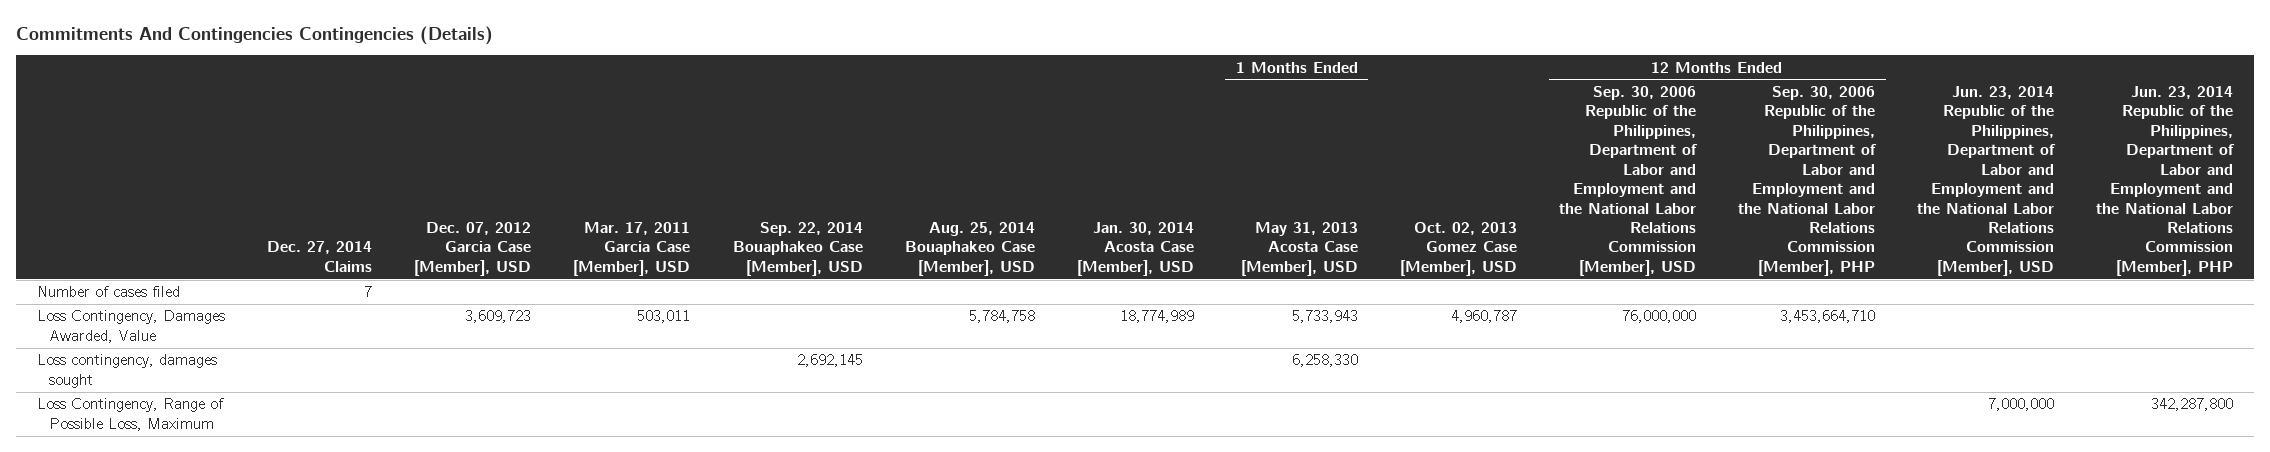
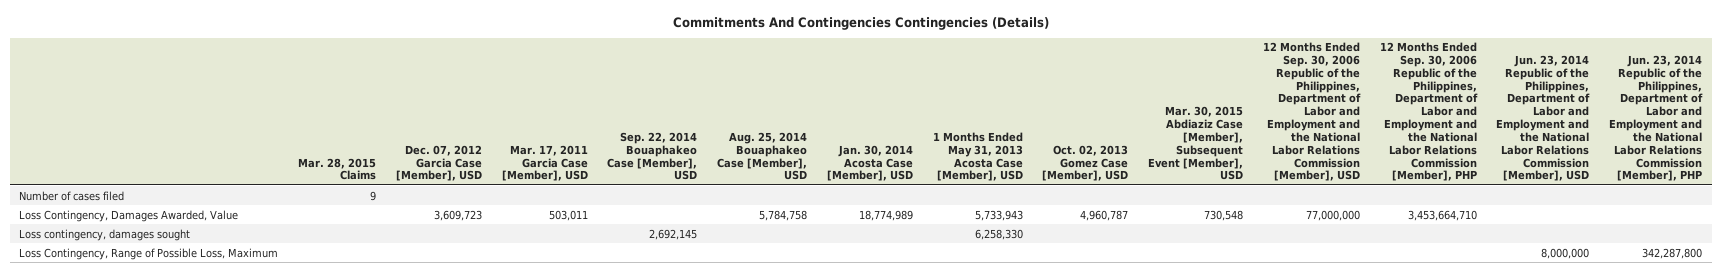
[267,241,373,272] Dec. 27, 2014 Claims -> none
none -> [298,157,377,181] Mar. 28, 2015 Claims
none -> [1148,106,1244,181] Mar. 30, 2015 Abdiaziz Case [Member], Subsequent Event [Member], USD
[1622,310,1697,324] 76,000,000 -> [1305,209,1360,221] 77,000,000
[1988,398,2055,412] 7,000,000 -> [1541,247,1590,259] 8,000,000

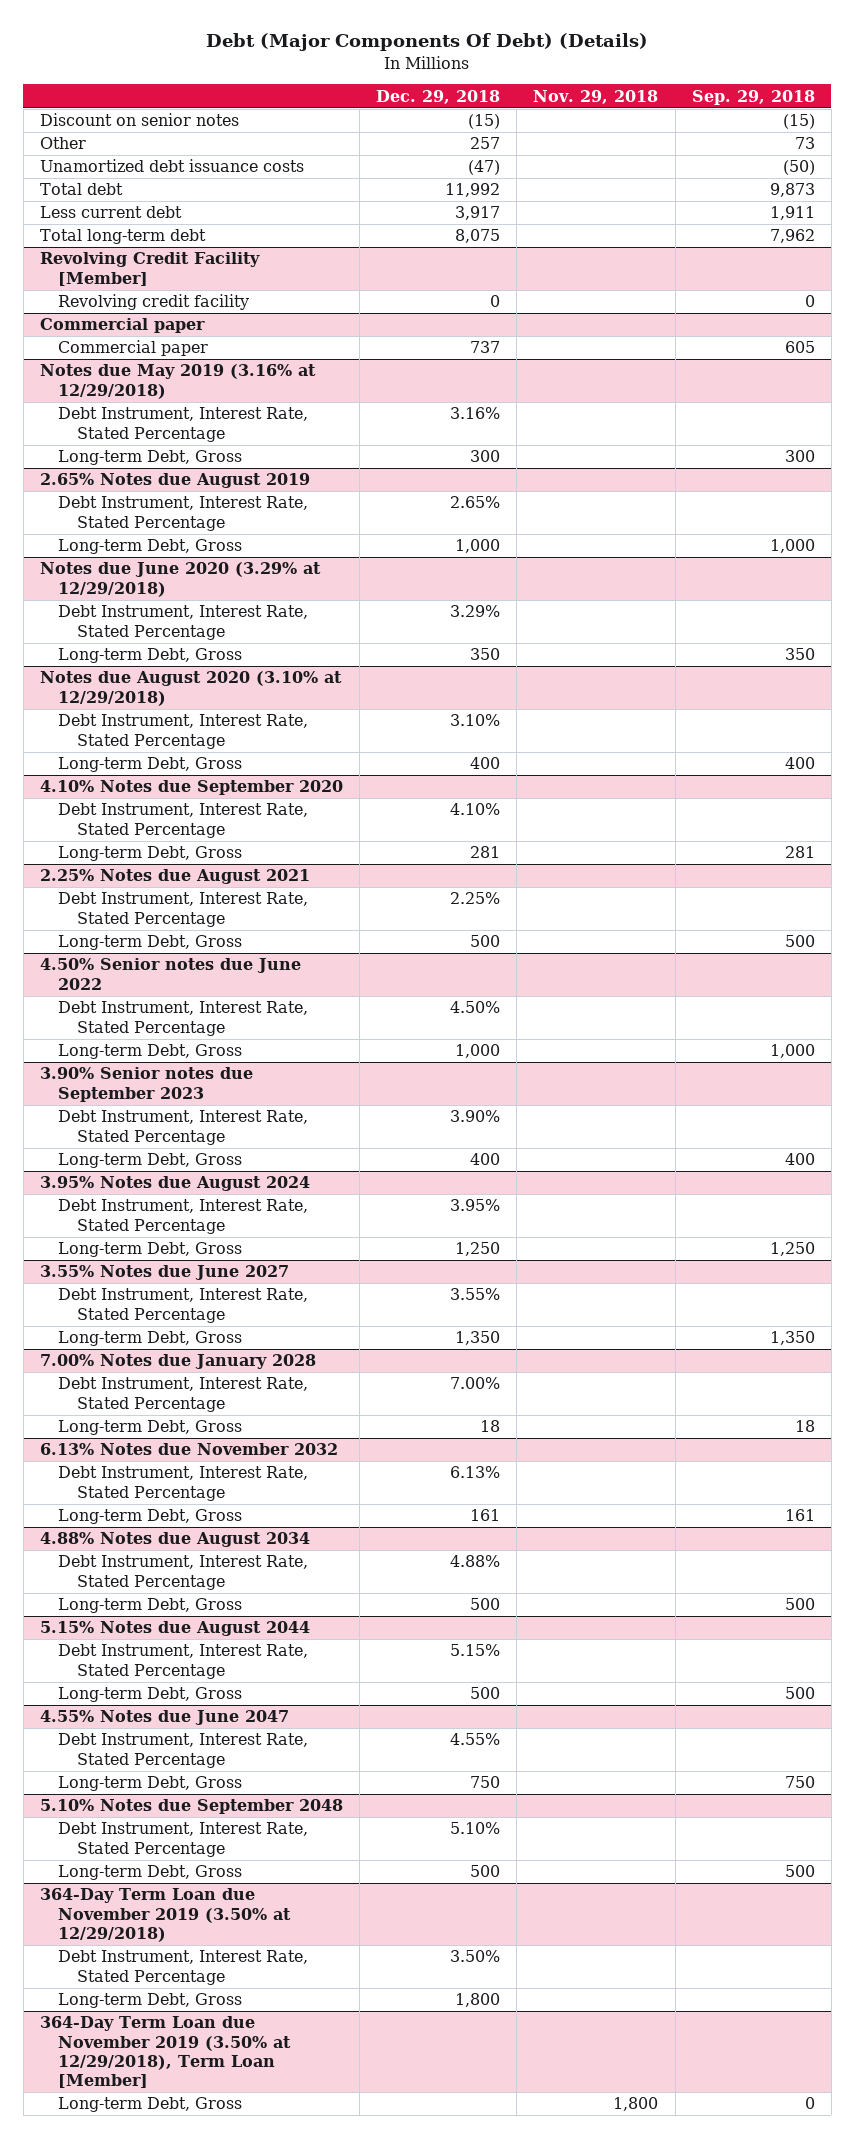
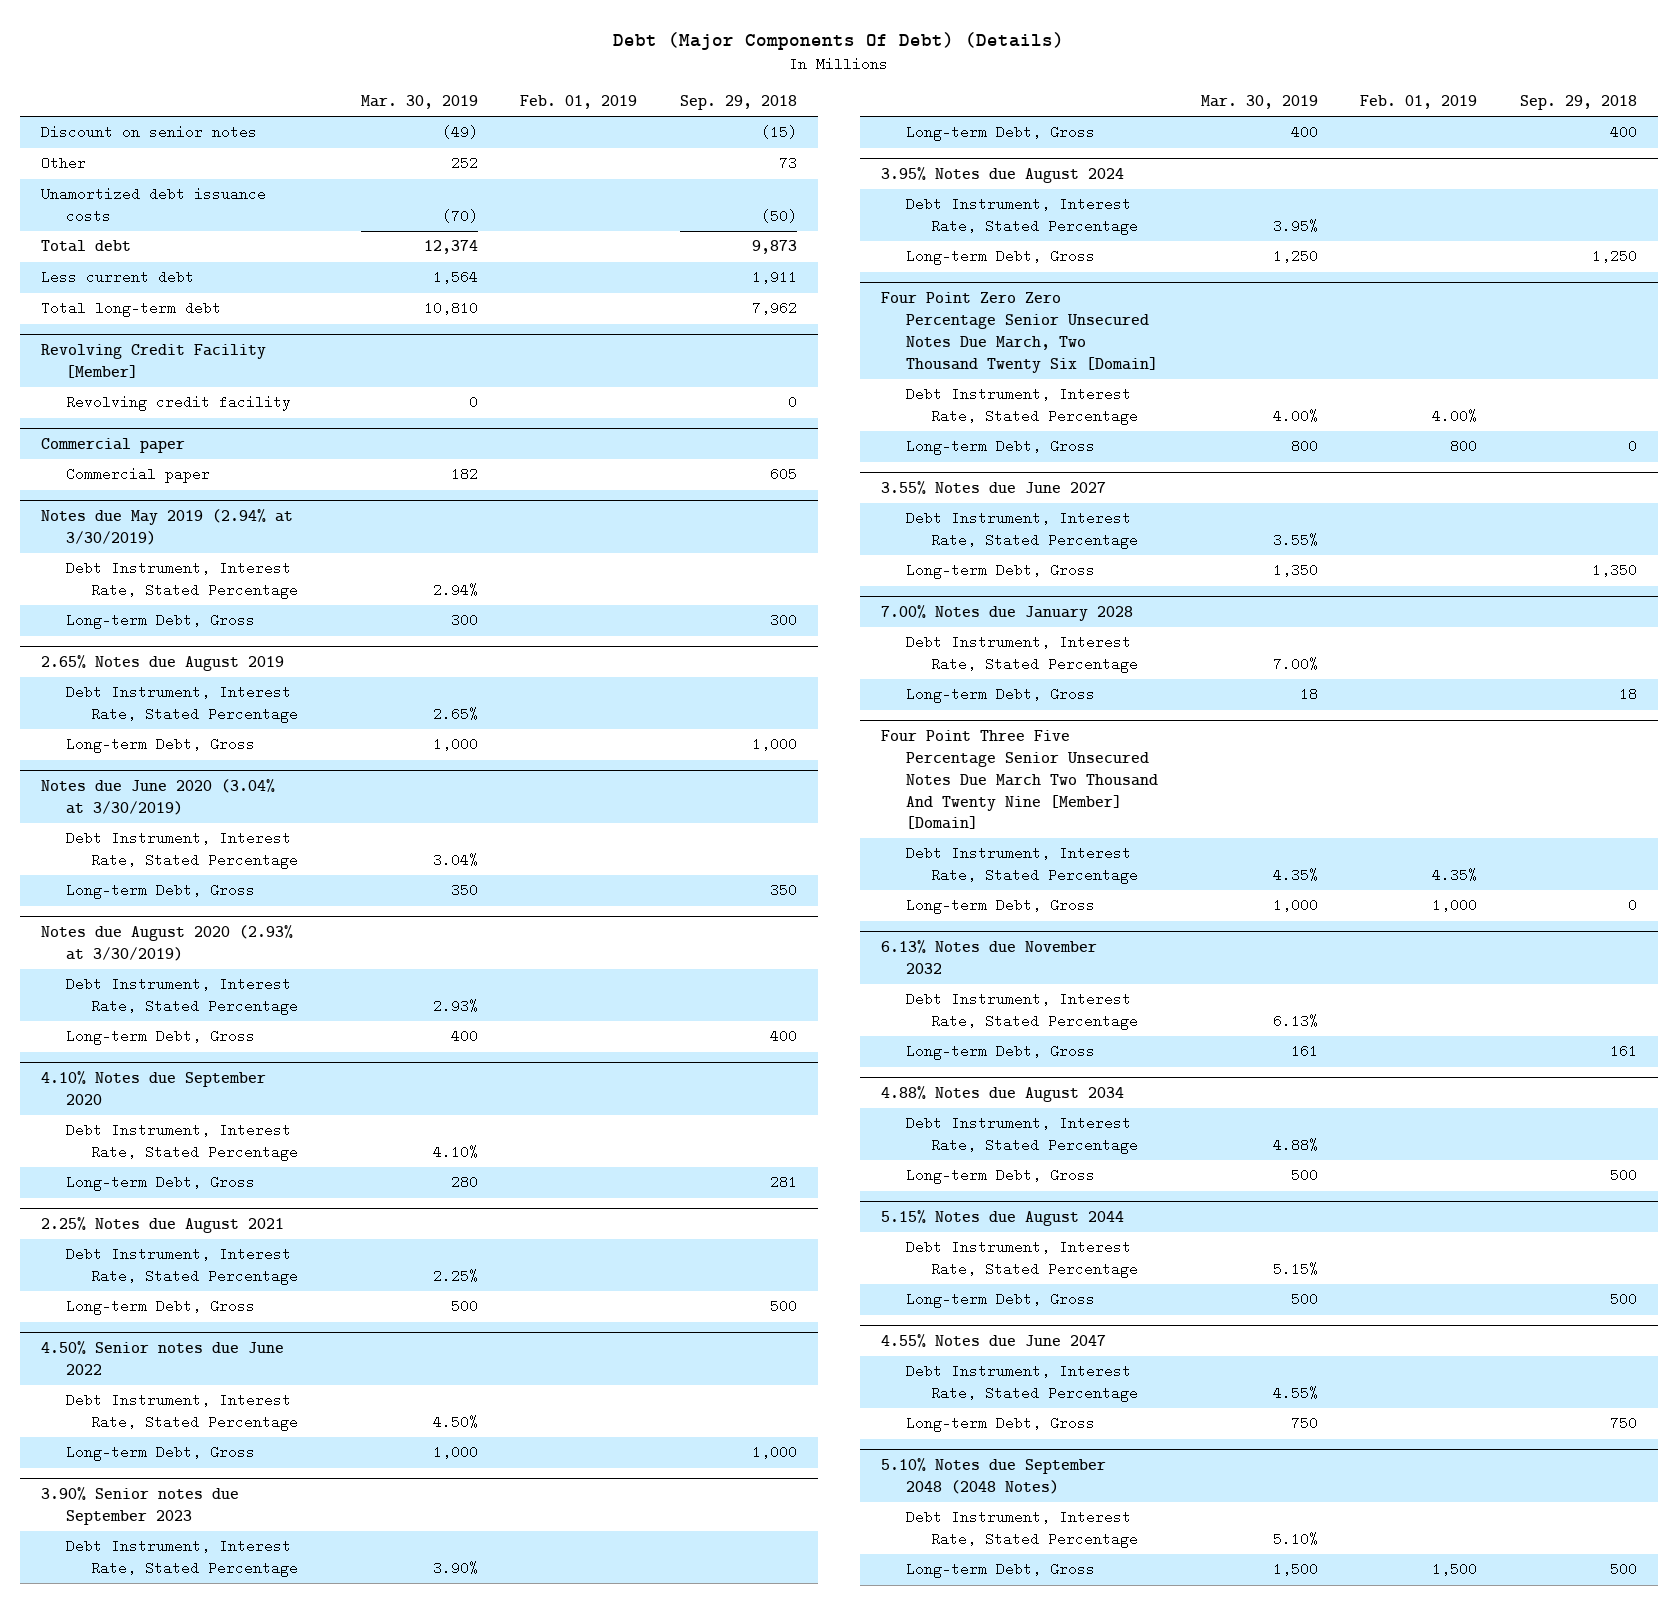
[376,89,501,104] Dec. 29, 2018 -> none
[533,89,659,104] Nov. 29, 2018 -> none
none -> [360,95,478,110] Mar. 30, 2019
none -> [520,95,638,110] Feb. 01, 2019
[39,364,316,399] Notes due May 2019 (3.16% at 12/29/2018) -> [41,509,294,546] Notes due May 2019 (2.94% at 3/30/2019)
[39,562,321,597] Notes due June 2020 (3.29% at 12/29/2018) -> [41,779,276,816] Notes due June 2020 (3.04% at 3/30/2019)
[39,671,342,706] Notes due August 2020 (3.10% at 12/29/2018) -> [41,925,294,962] Notes due August 2020 (2.93% at 3/30/2019)
none -> [881,292,1159,373] Four Point Zero Zero Percentage Senior Unsecured Notes Due March, Two Thousand Twenty Six [Domain]
none -> [906,387,1138,426] Debt Instrument, Interest Rate, Stated Percentage
none -> [906,439,1096,456] Long-term Debt, Gross
none -> [881,730,1159,830] Four Point Three Five Percentage Senior Unsecured Notes Due March Two Thousand And Twenty Nine [Member] [Domain]
none -> [906,846,1138,885] Debt Instrument, Interest Rate, Stated Percentage
none -> [906,898,1096,915] Long-term Debt, Gross
[39,1799,343,1815] 5.10% Notes due September 2048 -> [881,1458,1107,1495] 5.10% Notes due September 2048 (2048 Notes)
[39,1888,292,1942] 364-Day Term Loan due November 2019 (3.50% at 12/29/2018) -> none
[58,1950,309,1985] Debt Instrument, Interest Rate, Stated Percentage -> none
[58,1993,243,2009] Long-term Debt, Gross -> none
[39,2016,292,2089] 364-Day Term Loan due November 2019 (3.50% at 12/29/2018), Term Loan [Member] -> none
[58,2097,243,2113] Long-term Debt, Gross -> none

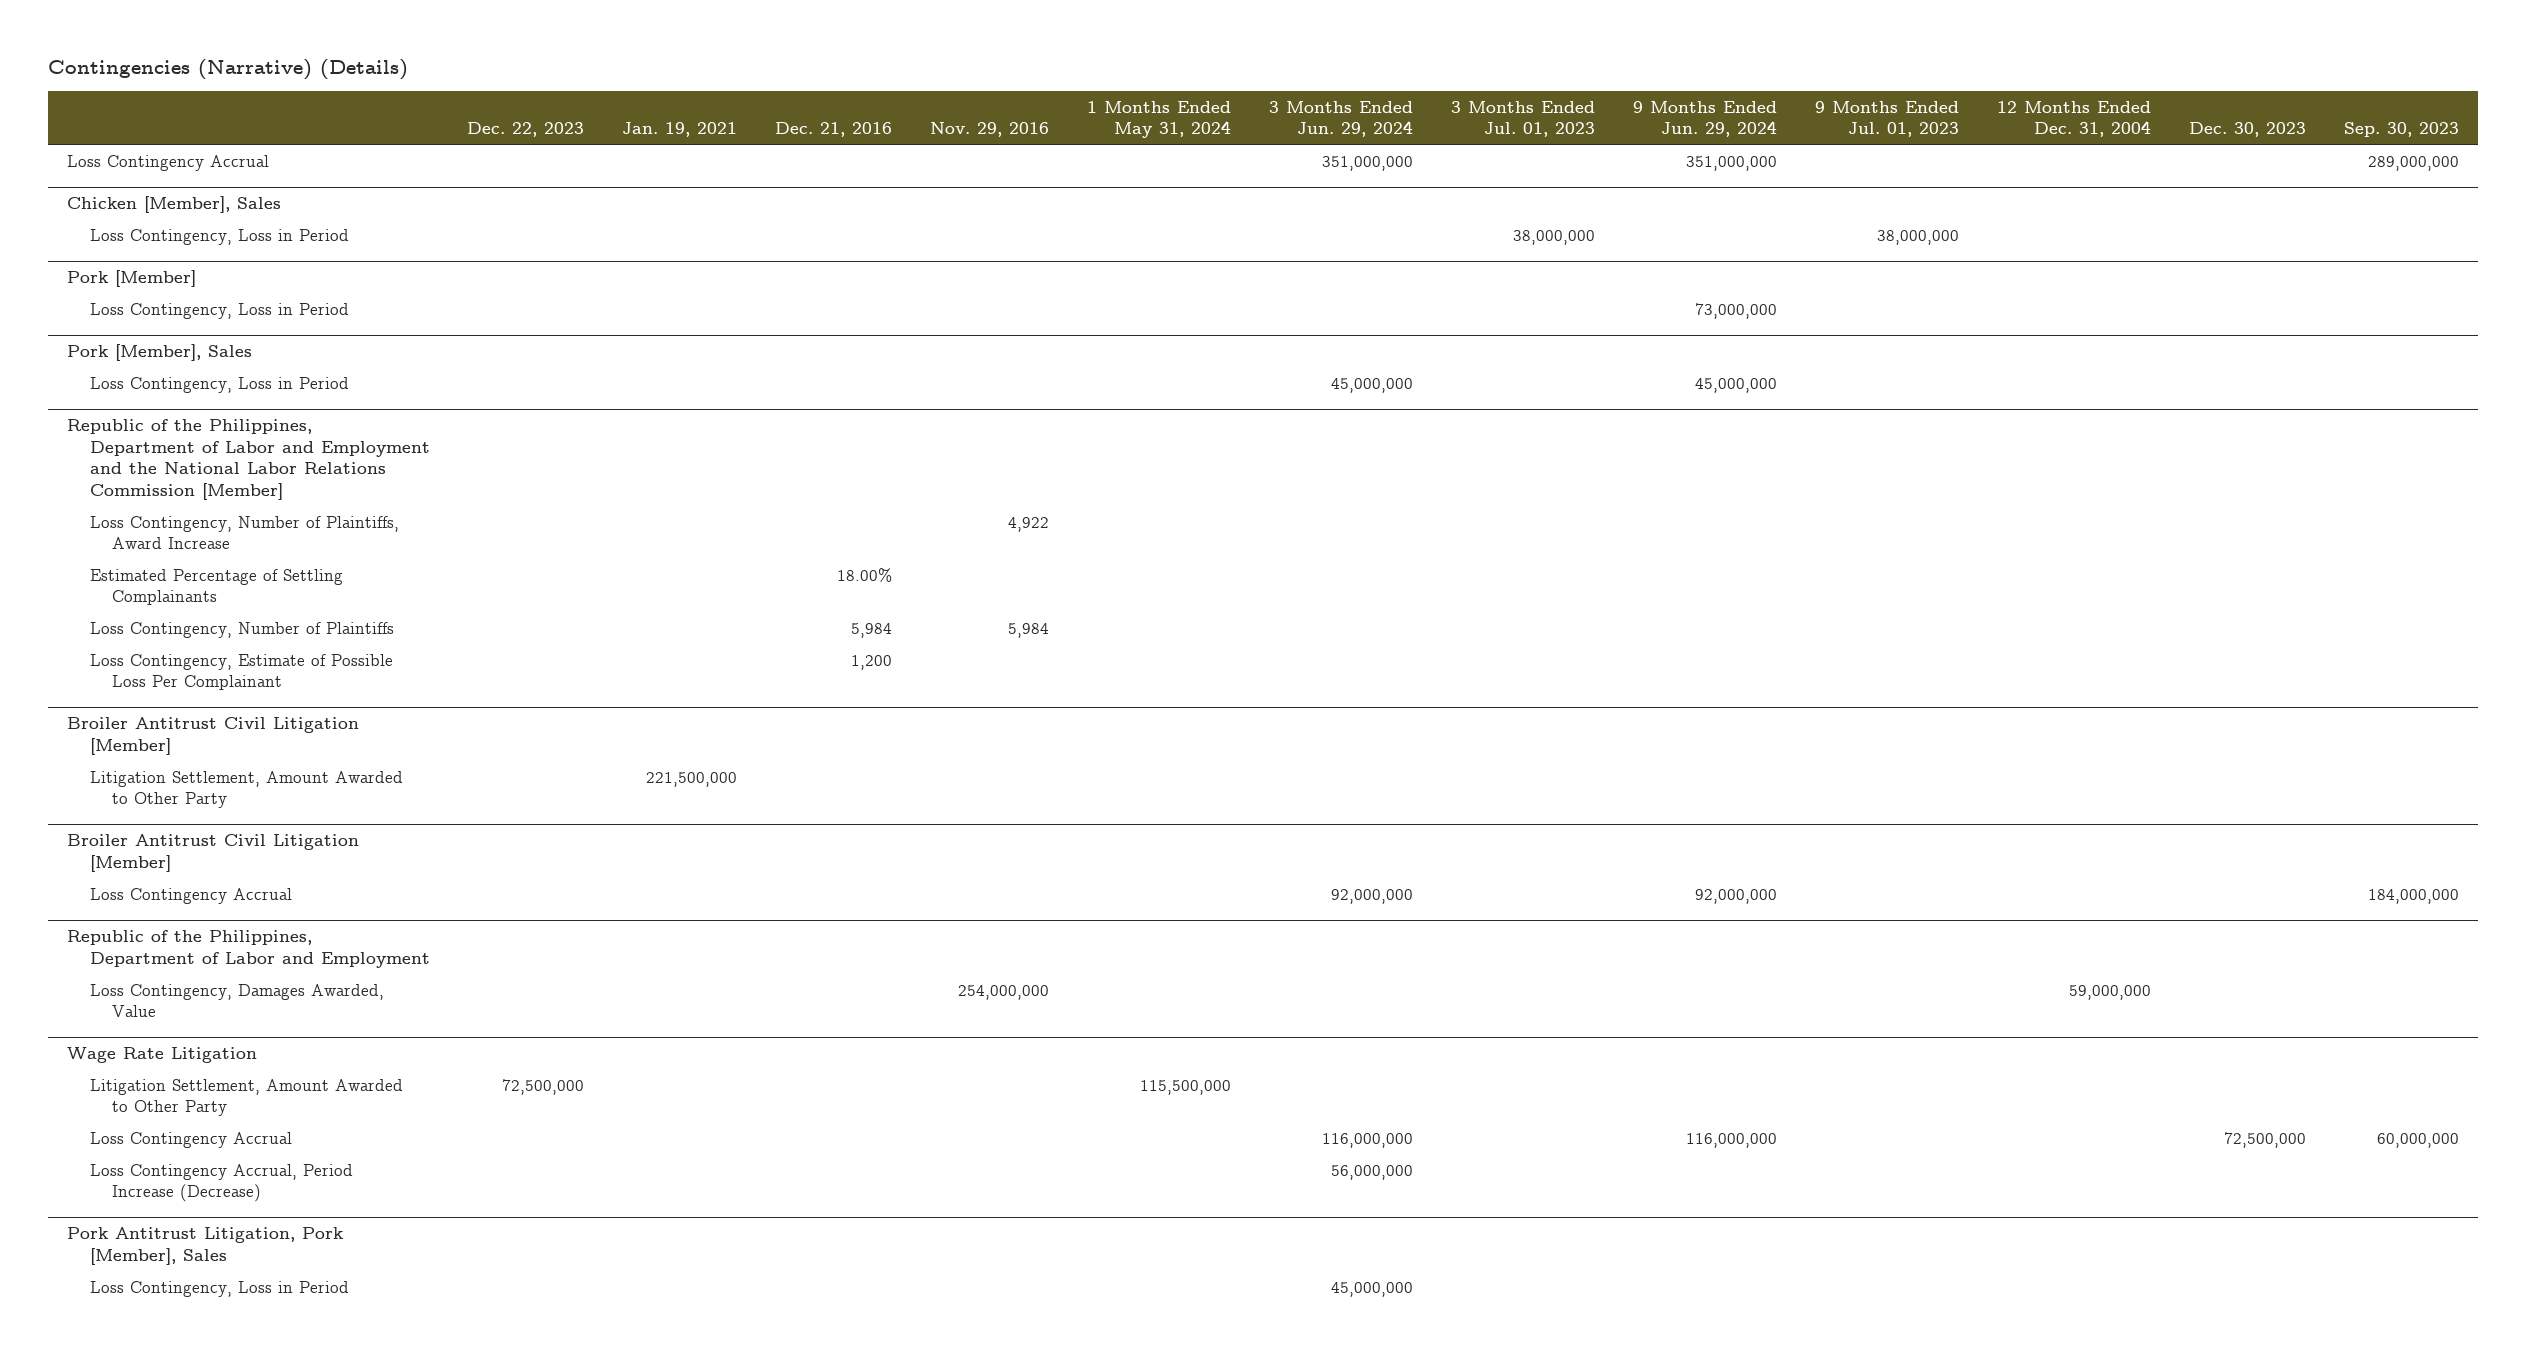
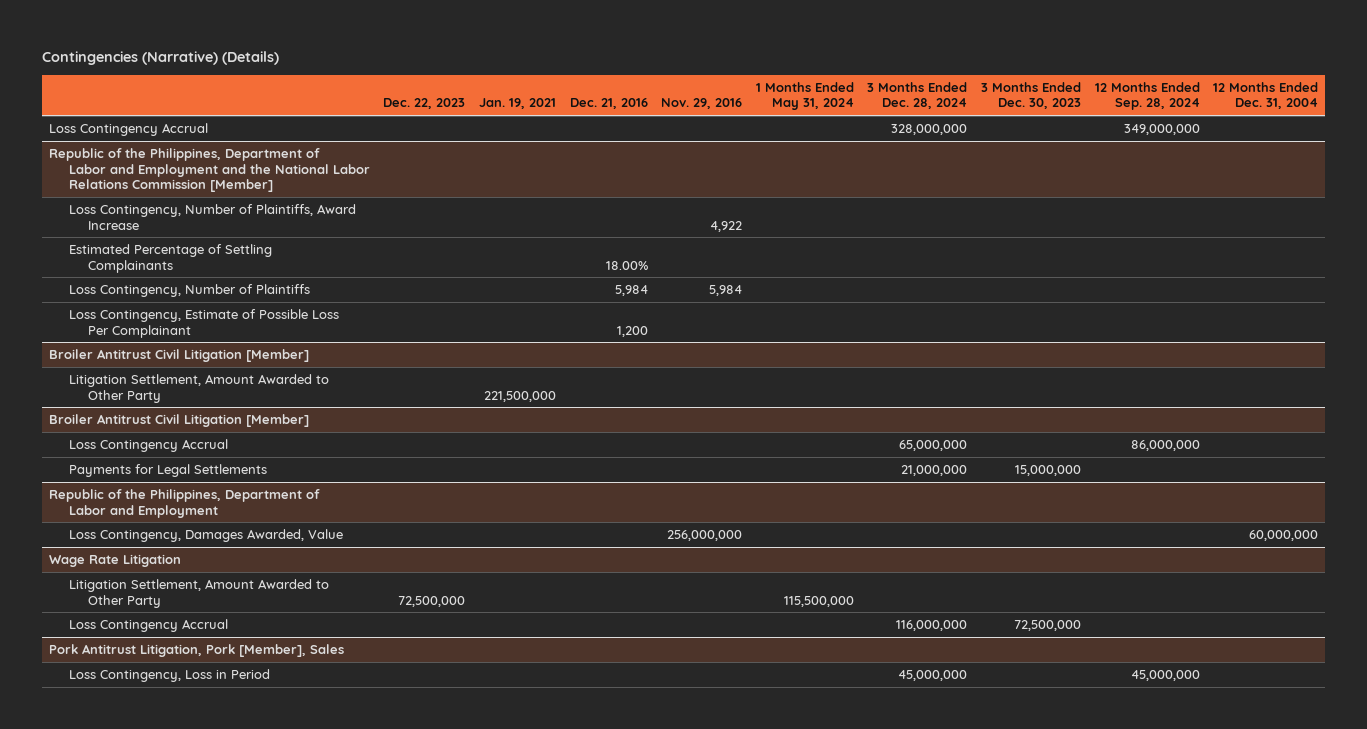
[1269,100,1414,138] 3 Months Ended Jun. 29, 2024 -> none
[1450,100,1595,138] 3 Months Ended Jul. 01, 2023 -> none
[1632,100,1777,138] 9 Months Ended Jun. 29, 2024 -> none
[1814,100,1959,138] 9 Months Ended Jul. 01, 2023 -> none
[2188,122,2306,138] Dec. 30, 2023 -> none
[2343,122,2459,138] Sep. 30, 2023 -> none
none -> [867,81,968,110] 3 Months Ended Dec. 28, 2024
none -> [981,81,1082,110] 3 Months Ended Dec. 30, 2023
none -> [1094,81,1200,111] 12 Months Ended Sep. 28, 2024
[67,196,282,214] Chicken [Member], Sales -> none
[89,228,349,245] Loss Contingency, Loss in Period -> none
[67,270,197,288] Pork [Member] -> none
[89,302,349,319] Loss Contingency, Loss in Period -> none
[67,344,253,362] Pork [Member], Sales -> none
[89,376,349,393] Loss Contingency, Loss in Period -> none
none -> [68,463,267,477] Payments for Legal Settlements
[958,984,1050,1000] 254,000,000 -> [667,529,743,541] 256,000,000
[2068,984,2151,1000] 59,000,000 -> [1249,529,1319,541] 60,000,000
[89,1163,353,1203] Loss Contingency Accrual, Period Increase (Decrease) -> none

